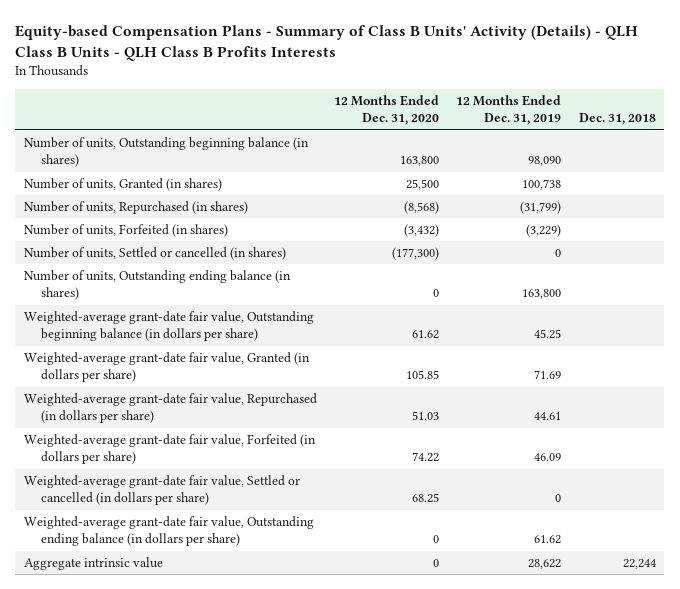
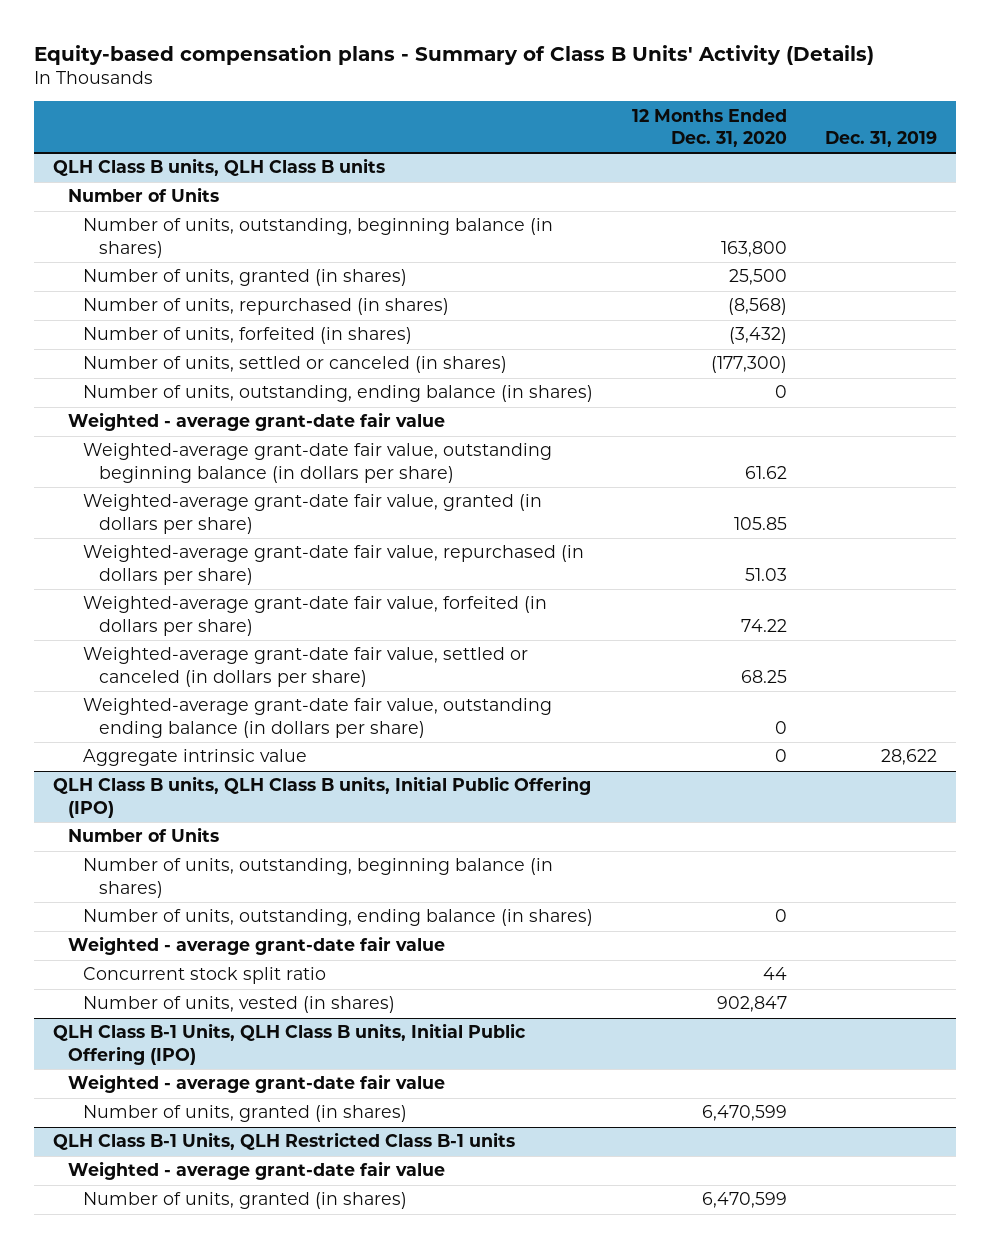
[15,25,639,62] Equity-based Compensation Plans - Summary of Class B Units' Activity (Details) - QLH Class B Units - QLH Class B Profits Interests -> [33,44,874,65] Equity-based compensation plans - Summary of Class B Units' Activity (Details)
[456,95,562,126] 12 Months Ended Dec. 31, 2019 -> none
[578,113,656,126] Dec. 31, 2018 -> none
none -> [824,131,937,148] Dec. 31, 2019
none -> [53,158,386,177] QLH Class B units, QLH Class B units
none -> [68,187,220,203] Number of Units
[23,137,309,168] Number of units, Outstanding beginning balance (in shares) -> [83,218,554,258] Number of units, outstanding, beginning balance (in shares)
[23,178,222,192] Number of units, Granted (in shares) -> [83,269,408,287] Number of units, granted (in shares)
[23,201,248,215] Number of units, Repurchased (in shares) -> [83,298,450,316] Number of units, repurchased (in shares)
[23,224,228,238] Number of units, Forfeited (in shares) -> [83,327,413,345] Number of units, forfeited (in shares)
[23,247,286,261] Number of units, Settled or cancelled (in shares) -> [83,356,508,374] Number of units, settled or canceled (in shares)
[23,270,291,301] Number of units, Outstanding ending balance (in shares) -> [83,385,594,403] Number of units, outstanding, ending balance (in shares)
none -> [68,412,446,432] Weighted - average grant-date fair value
[23,311,314,342] Weighted-average grant-date fair value, Outstanding beginning balance (in dollars per share) -> [83,443,553,483] Weighted-average grant-date fair value, outstanding beginning balance (in dollars per share)
[23,352,310,383] Weighted-average grant-date fair value, Granted (in dollars per share) -> [83,494,543,534] Weighted-average grant-date fair value, granted (in dollars per share)
[23,393,317,424] Weighted-average grant-date fair value, Repurchased (in dollars per share) -> [83,545,585,585] Weighted-average grant-date fair value, repurchased (in dollars per share)
[23,434,316,465] Weighted-average grant-date fair value, Forfeited (in dollars per share) -> [83,596,548,636] Weighted-average grant-date fair value, forfeited (in dollars per share)
[23,475,300,506] Weighted-average grant-date fair value, Settled or cancelled (in dollars per share) -> [83,647,529,687] Weighted-average grant-date fair value, settled or canceled (in dollars per share)
[23,516,314,547] Weighted-average grant-date fair value, Outstanding ending balance (in dollars per share) -> [83,698,553,738] Weighted-average grant-date fair value, outstanding ending balance (in dollars per share)
none -> [53,776,592,818] QLH Class B units, QLH Class B units, Initial Public Offering (IPO)
none -> [68,827,220,843] Number of Units
none -> [83,858,554,898] Number of units, outstanding, beginning balance (in shares)
none -> [83,909,594,927] Number of units, outstanding, ending balance (in shares)
none -> [68,936,446,956] Weighted - average grant-date fair value
none -> [83,967,327,985] Concurrent stock split ratio
none -> [83,996,396,1014] Number of units, vested (in shares)
none -> [53,1023,527,1065] QLH Class B-1 Units, QLH Class B units, Initial Public Offering (IPO)
none -> [68,1074,446,1094] Weighted - average grant-date fair value
none -> [83,1105,408,1123] Number of units, granted (in shares)
none -> [53,1132,516,1151] QLH Class B-1 Units, QLH Restricted Class B-1 units
none -> [68,1161,446,1181] Weighted - average grant-date fair value
none -> [83,1192,408,1210] Number of units, granted (in shares)

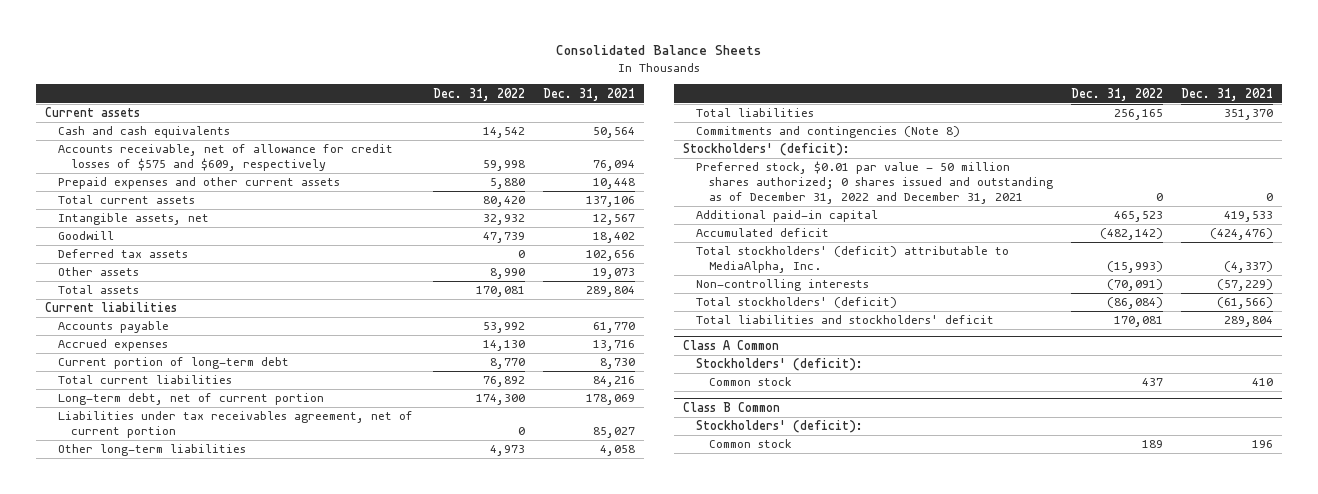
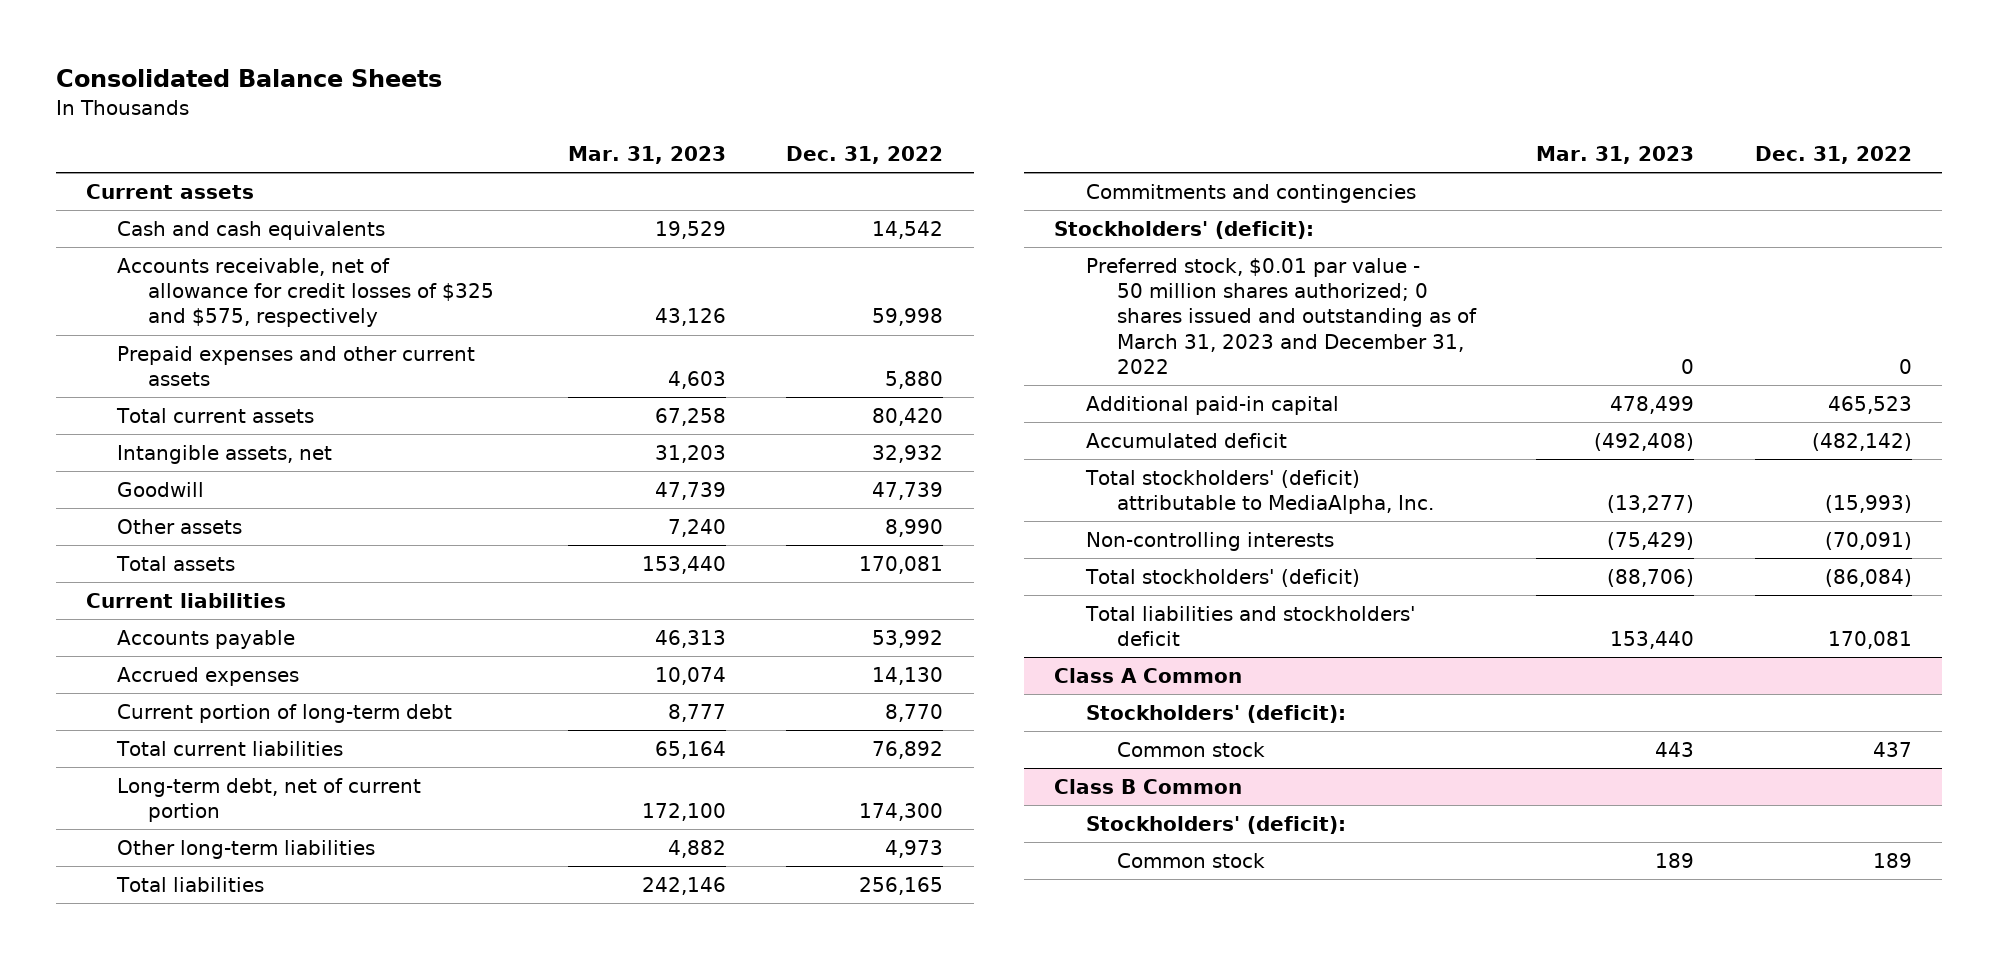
[542,87,635,101] Dec. 31, 2021 -> none
none -> [567,145,726,164] Mar. 31, 2023
[57,144,393,172] Accounts receivable, net of allowance for credit losses of $575 and $609, respectively -> [117,257,495,328] Accounts receivable, net of allowance for credit losses of $325 and $575, respectively
[57,249,188,259] Deferred tax assets -> none
[57,411,413,439] Liabilities under tax receivables agreement, net of current portion -> none
[696,126,961,139] Commitments and contingencies (Note 8) -> [1085,183,1416,203] Commitments and contingencies
[696,161,1053,205] Preferred stock, $0.01 par value - 50 million shares authorized; 0 shares issued and outstanding as of December 31, 2022 and December 31, 2021 -> [1085,257,1477,374] Preferred stock, $0.01 par value - 50 million shares authorized; 0 shares issued and outstanding as of March 31, 2023 and December 31, 2022

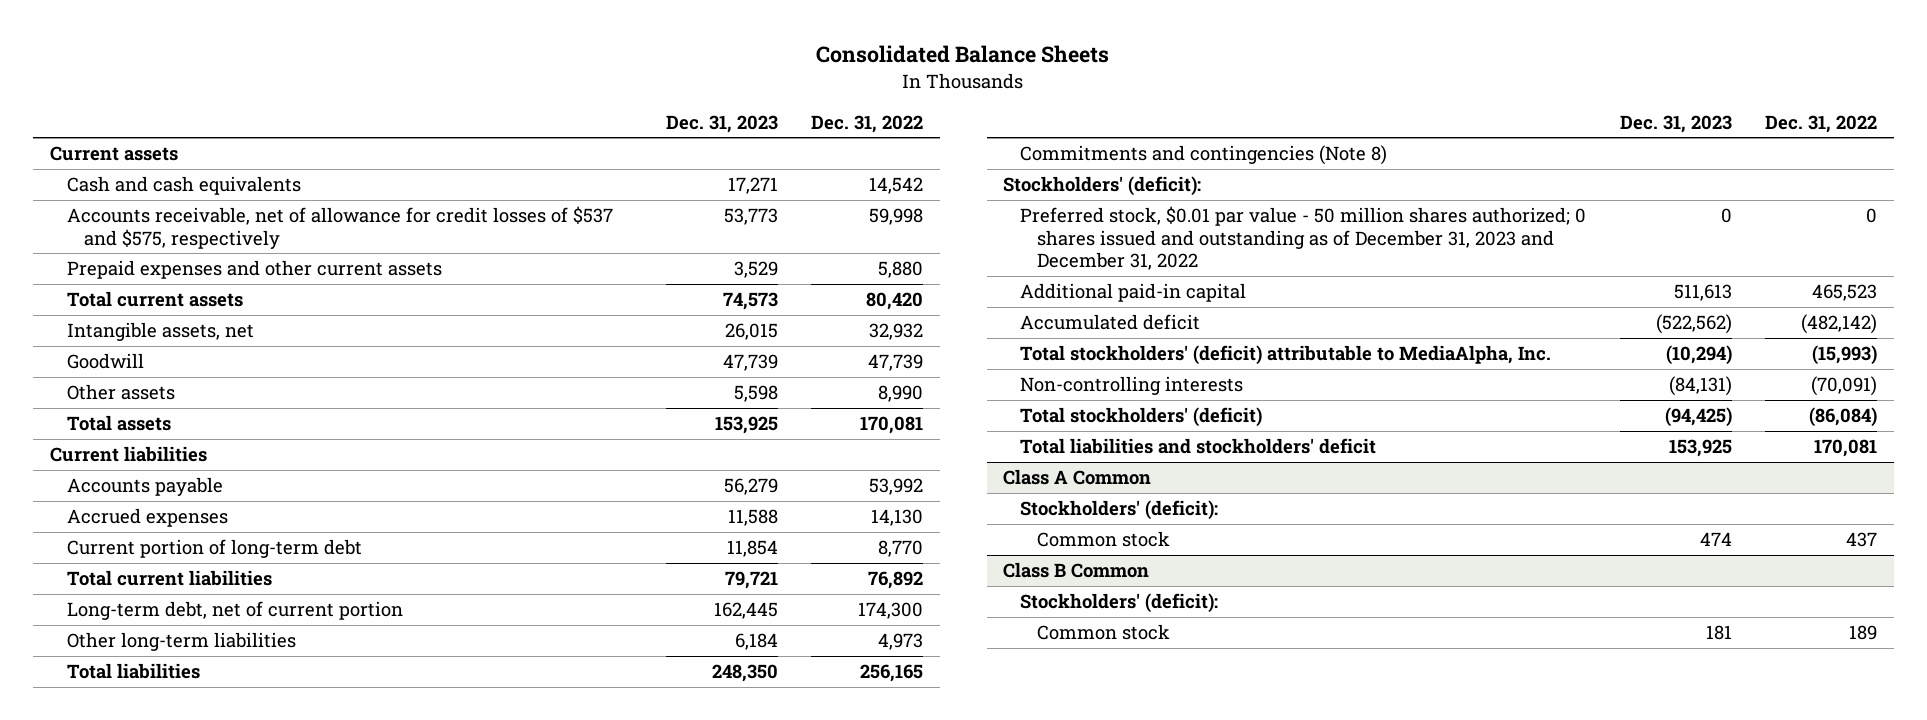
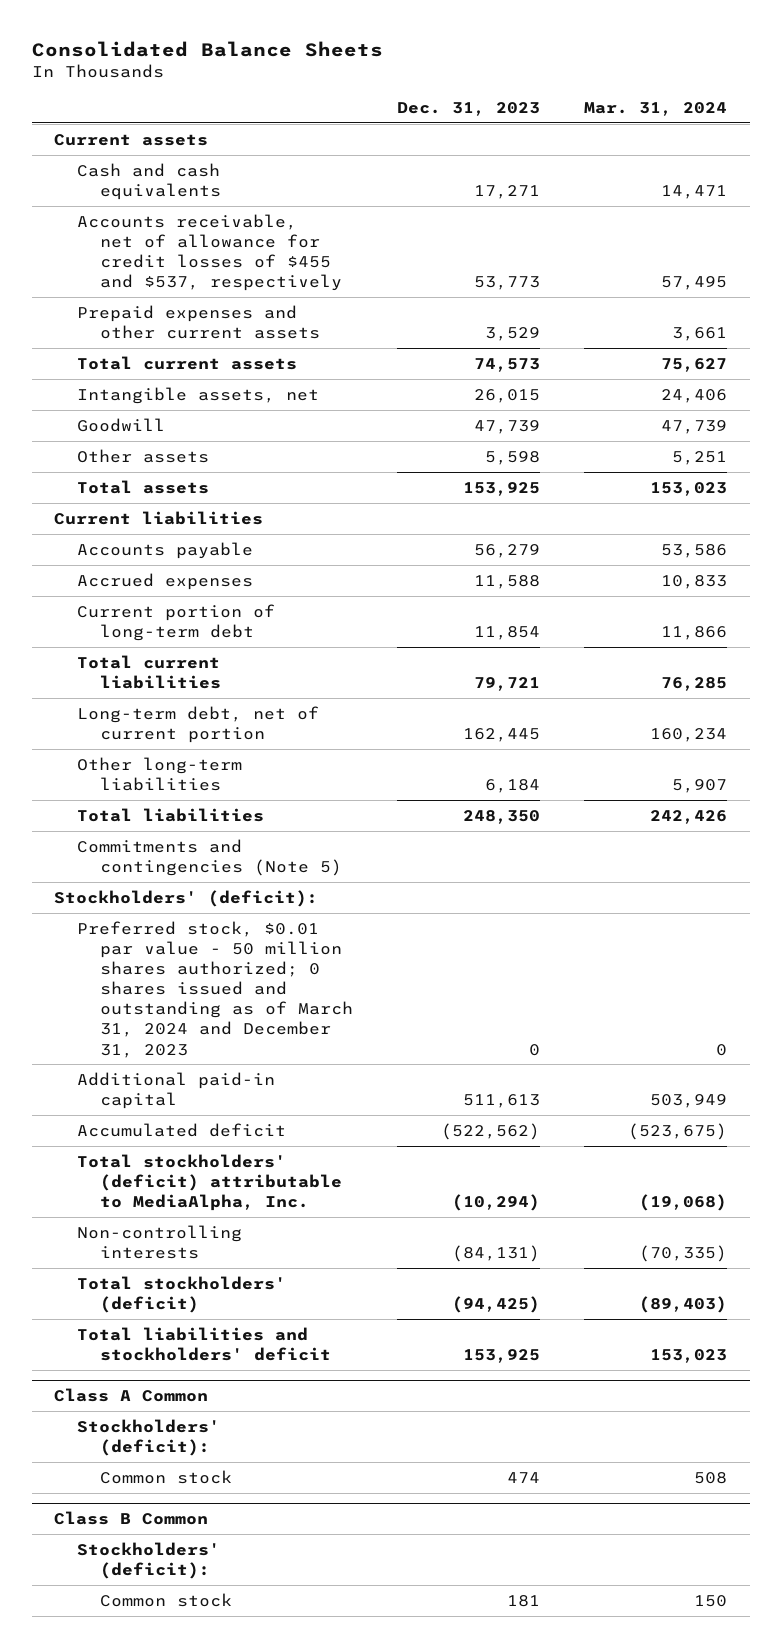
[811,114,924,133] Dec. 31, 2022 -> none
none -> [584,102,728,117] Mar. 31, 2024
[66,206,613,249] Accounts receivable, net of allowance for credit losses of $537 and $575, respectively -> [76,213,342,292] Accounts receivable, net of allowance for credit losses of $455 and $537, respectively
[1020,145,1388,166] Commitments and contingencies (Note 8) -> [76,838,342,876] Commitments and contingencies (Note 5)
[1020,206,1587,270] Preferred stock, $0.01 par value - 50 million shares authorized; 0 shares issued and outstanding as of December 31, 2023 and December 31, 2022 -> [76,920,353,1058] Preferred stock, $0.01 par value - 50 million shares authorized; 0 shares issued and outstanding as of March 31, 2024 and December 31, 2023

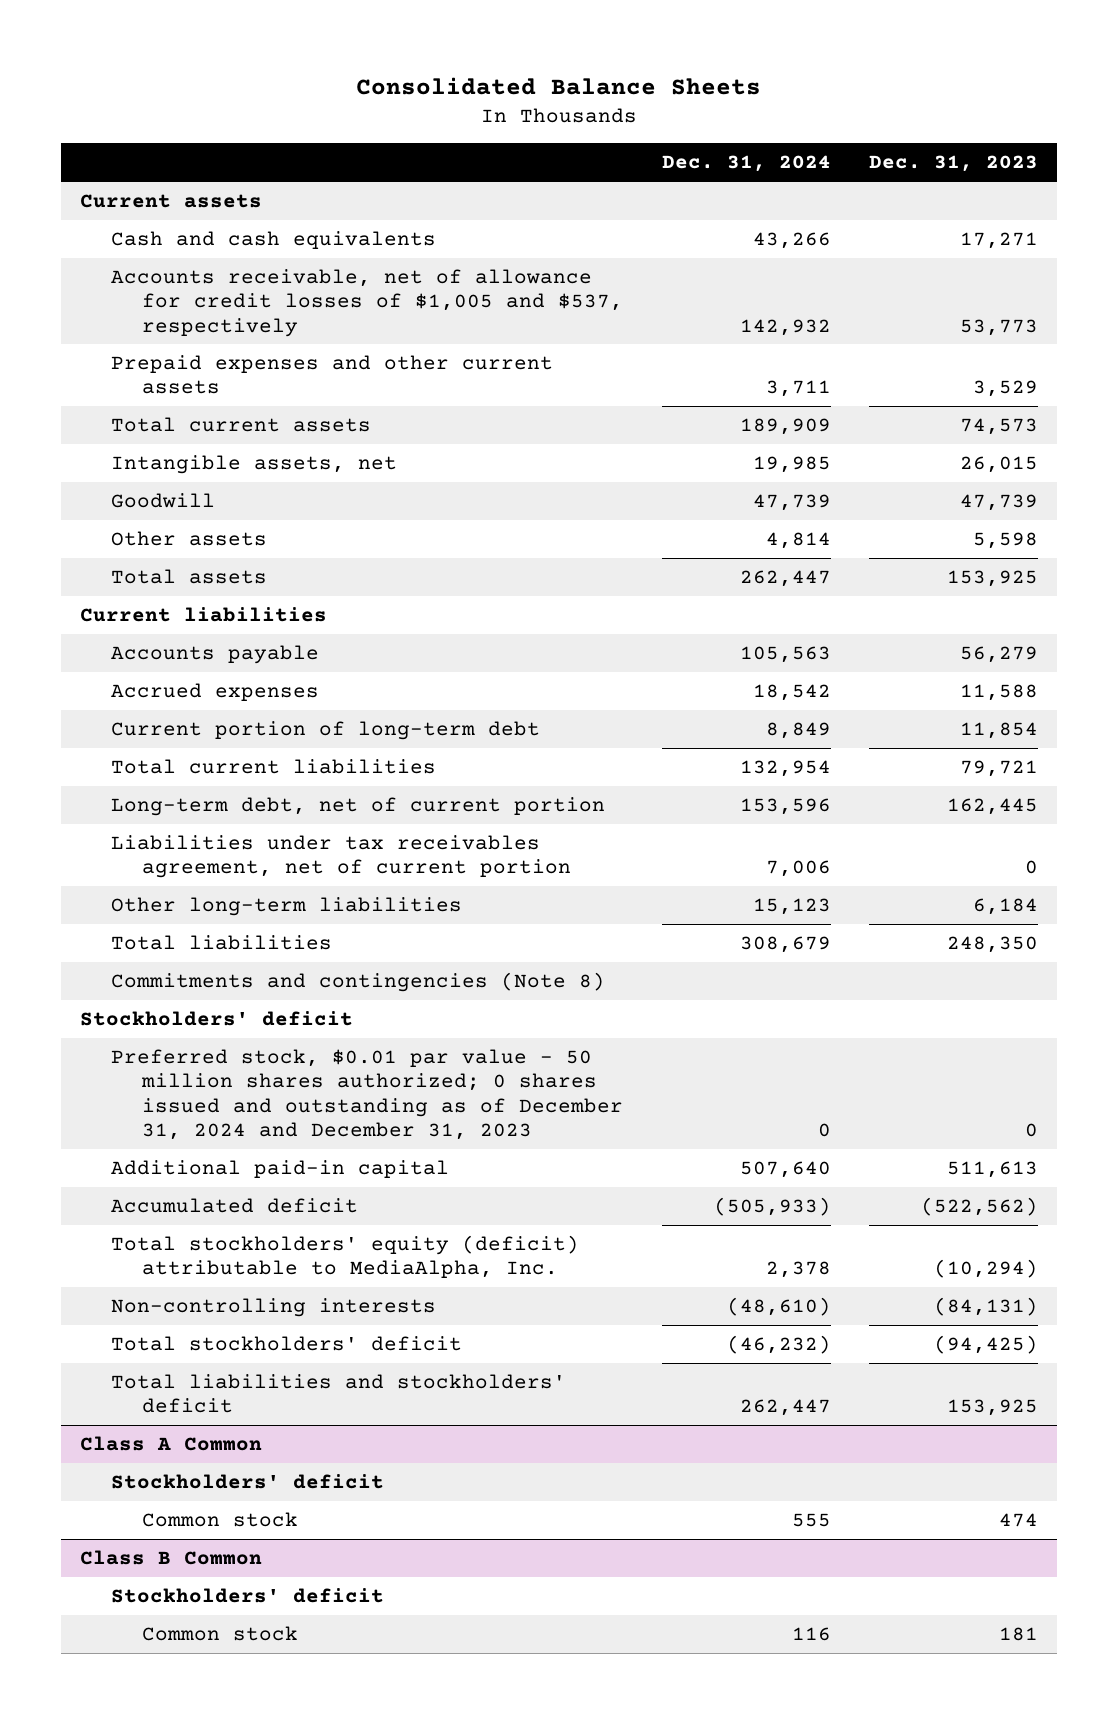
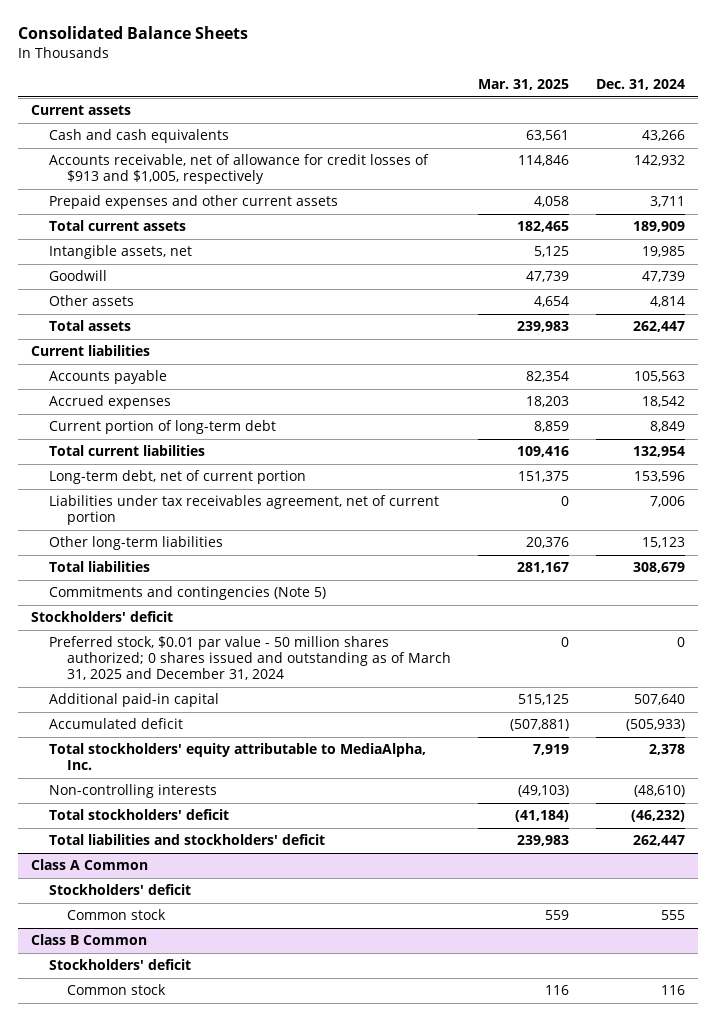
[868,155,1038,173] Dec. 31, 2023 -> none
none -> [477,79,569,91] Mar. 31, 2025
[111,268,624,337] Accounts receivable, net of allowance for credit losses of $1,005 and $537, respectively -> [49,154,430,185] Accounts receivable, net of allowance for credit losses of $913 and $1,005, respectively
[111,971,606,992] Commitments and contingencies (Note 8) -> [49,586,327,601] Commitments and contingencies (Note 5)
[111,1048,624,1141] Preferred stock, $0.01 par value - 50 million shares authorized; 0 shares issued and outstanding as of December 31, 2024 and December 31, 2023 -> [49,636,452,681] Preferred stock, $0.01 par value - 50 million shares authorized; 0 shares issued and outstanding as of March 31, 2025 and December 31, 2024
[111,1234,580,1279] Total stockholders' equity (deficit) attributable to MediaAlpha, Inc. -> [49,743,427,771] Total stockholders' equity attributable to MediaAlpha, Inc.

